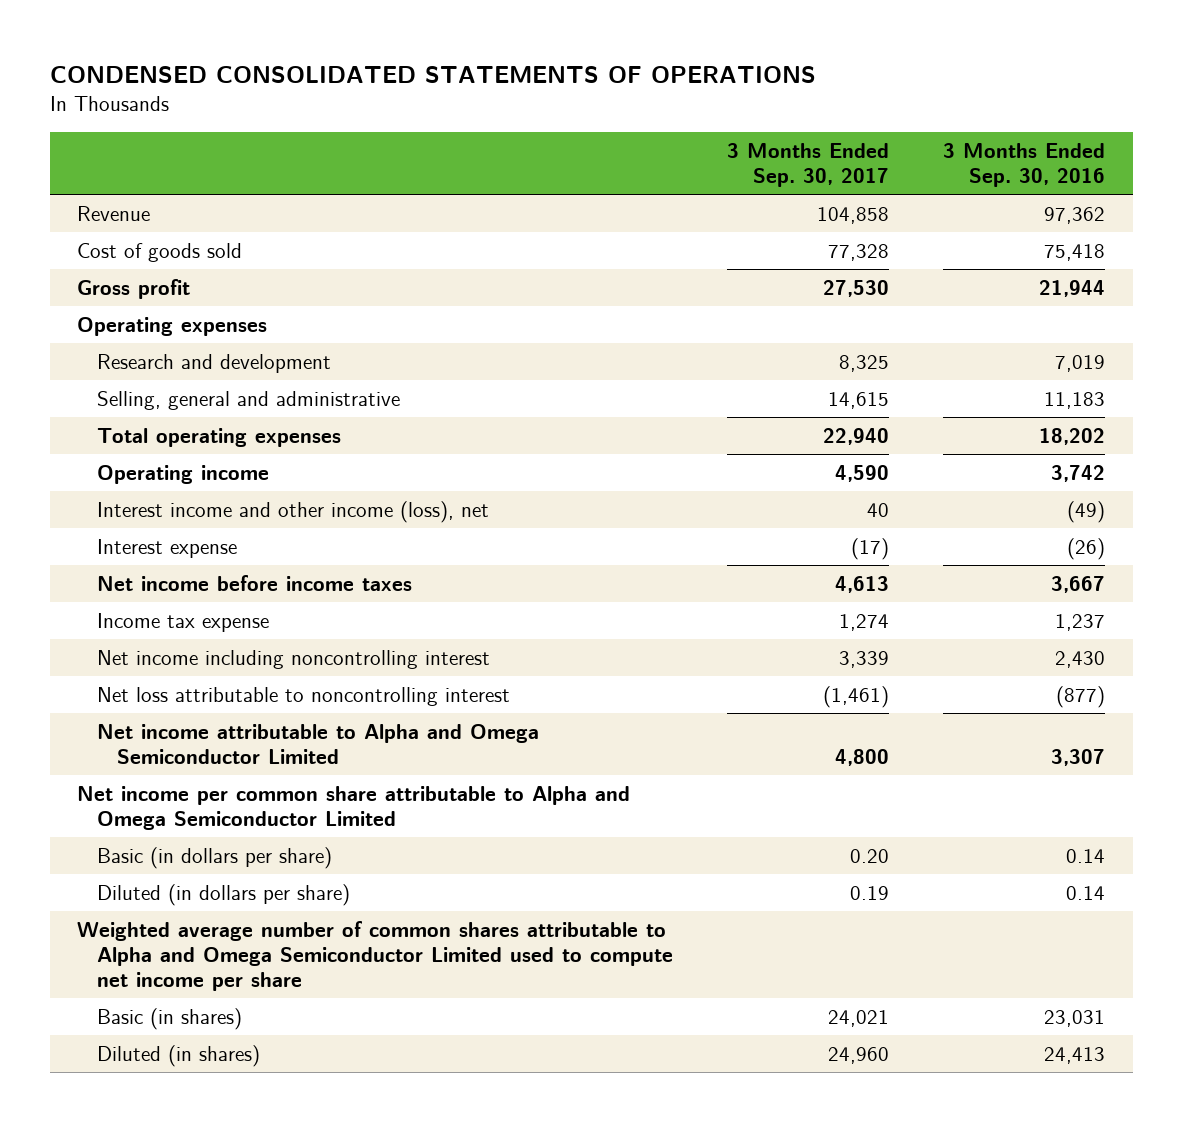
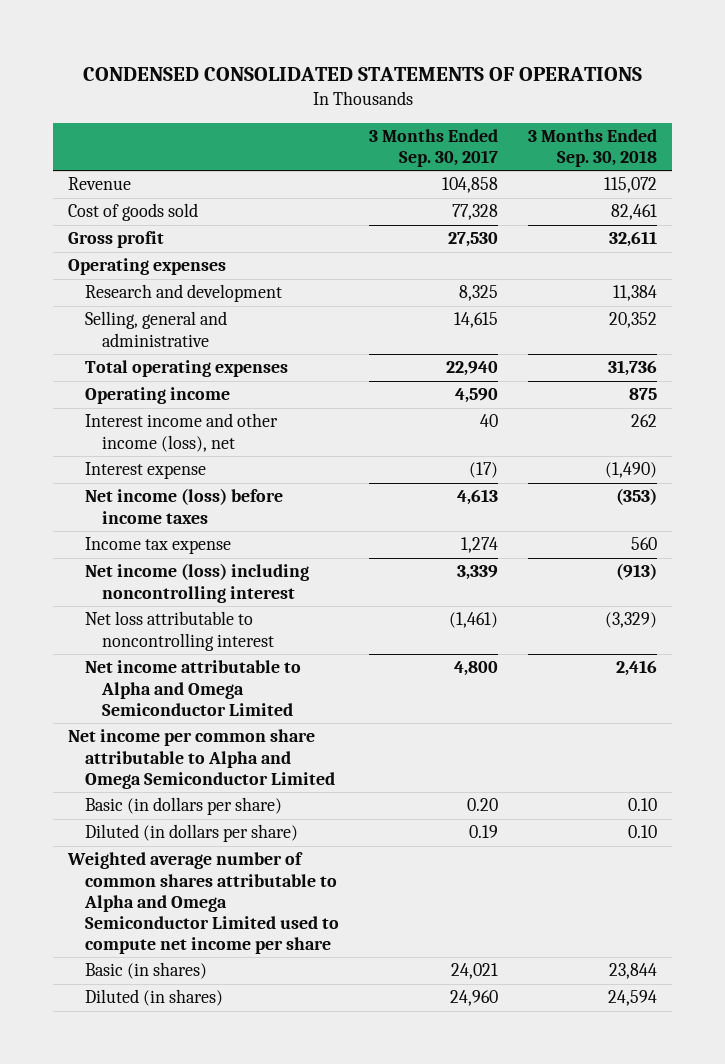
[943,142,1106,187] 3 Months Ended Sep. 30, 2016 -> none
none -> [528,129,658,168] 3 Months Ended Sep. 30, 2018
[97,574,413,591] Net income before income taxes -> [84,488,283,524] Net income (loss) before income taxes
[97,649,491,669] Net income including noncontrolling interest -> [84,563,309,603] Net income (loss) including noncontrolling interest

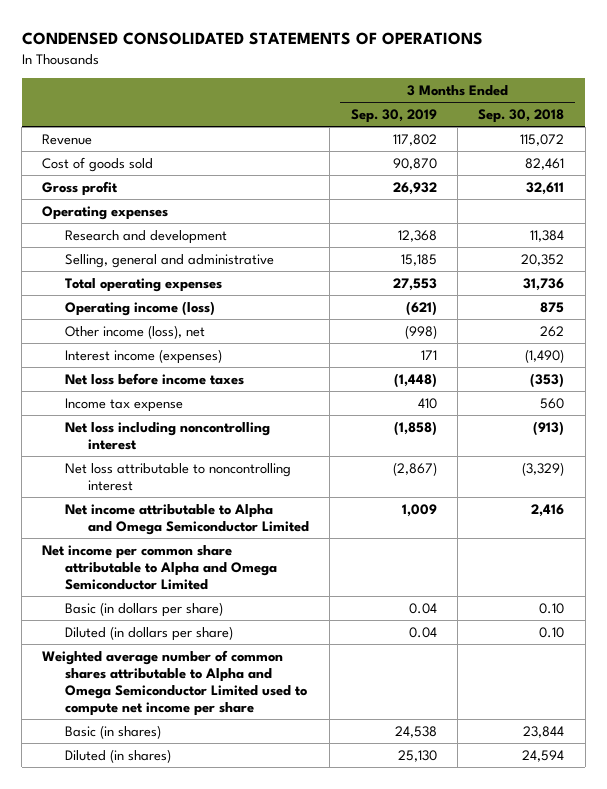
[368,129,498,168] 3 Months Ended Sep. 30, 2017 -> none
none -> [350,109,437,124] Sep. 30, 2019
[84,387,230,405] Operating income -> [65,300,216,316] Operating income (loss)
[84,413,278,452] Interest income and other income (loss), net -> [65,324,206,339] Other income (loss), net
[84,462,206,480] Interest expense -> [65,348,223,364] Interest income (expenses)
[84,488,283,524] Net income (loss) before income taxes -> [65,372,245,385] Net loss before income taxes
[84,563,309,603] Net income (loss) including noncontrolling interest -> [65,421,271,450] Net loss including noncontrolling interest

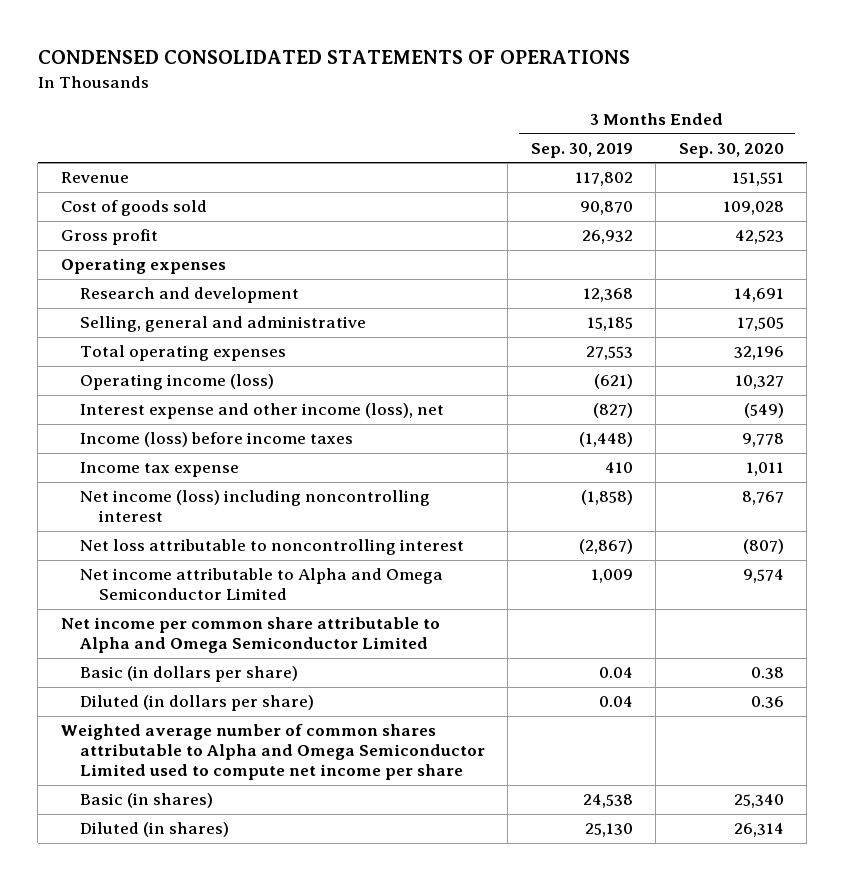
[478,109,565,124] Sep. 30, 2018 -> none
none -> [678,142,784,158] Sep. 30, 2020
[65,324,206,339] Other income (loss), net -> none
[65,348,223,364] Interest income (expenses) -> [79,403,444,420] Interest expense and other income (loss), net
[420,349,437,360] 171 -> [592,403,633,419] (827)
[65,372,245,385] Net loss before income taxes -> [79,432,353,448] Income (loss) before income taxes
[65,421,271,450] Net loss including noncontrolling interest -> [79,490,430,523] Net income (loss) including noncontrolling interest

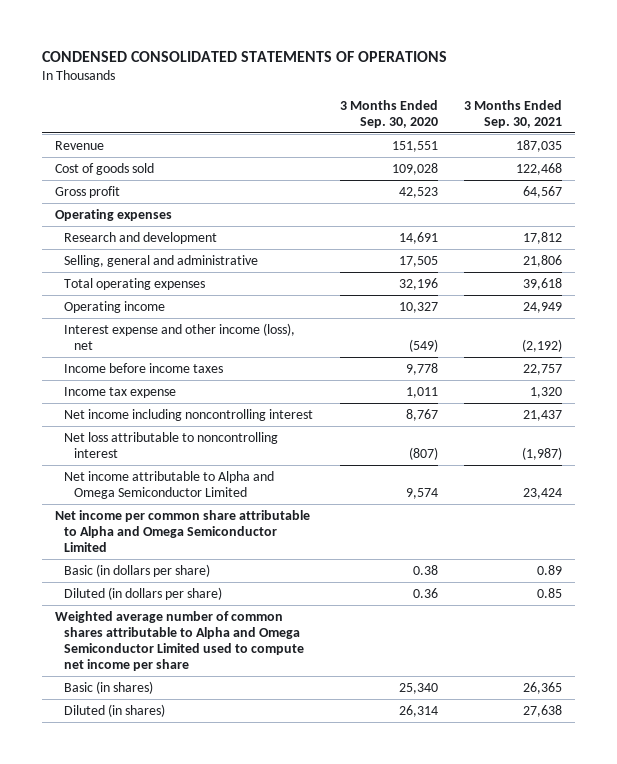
[530,142,633,158] Sep. 30, 2019 -> none
none -> [463,99,562,128] 3 Months Ended Sep. 30, 2021
[79,374,274,391] Operating income (loss) -> [64,300,166,313] Operating income
[79,432,353,448] Income (loss) before income taxes -> [64,362,224,373] Income before income taxes
[79,490,430,523] Net income (loss) including noncontrolling interest -> [64,408,314,421] Net income including noncontrolling interest

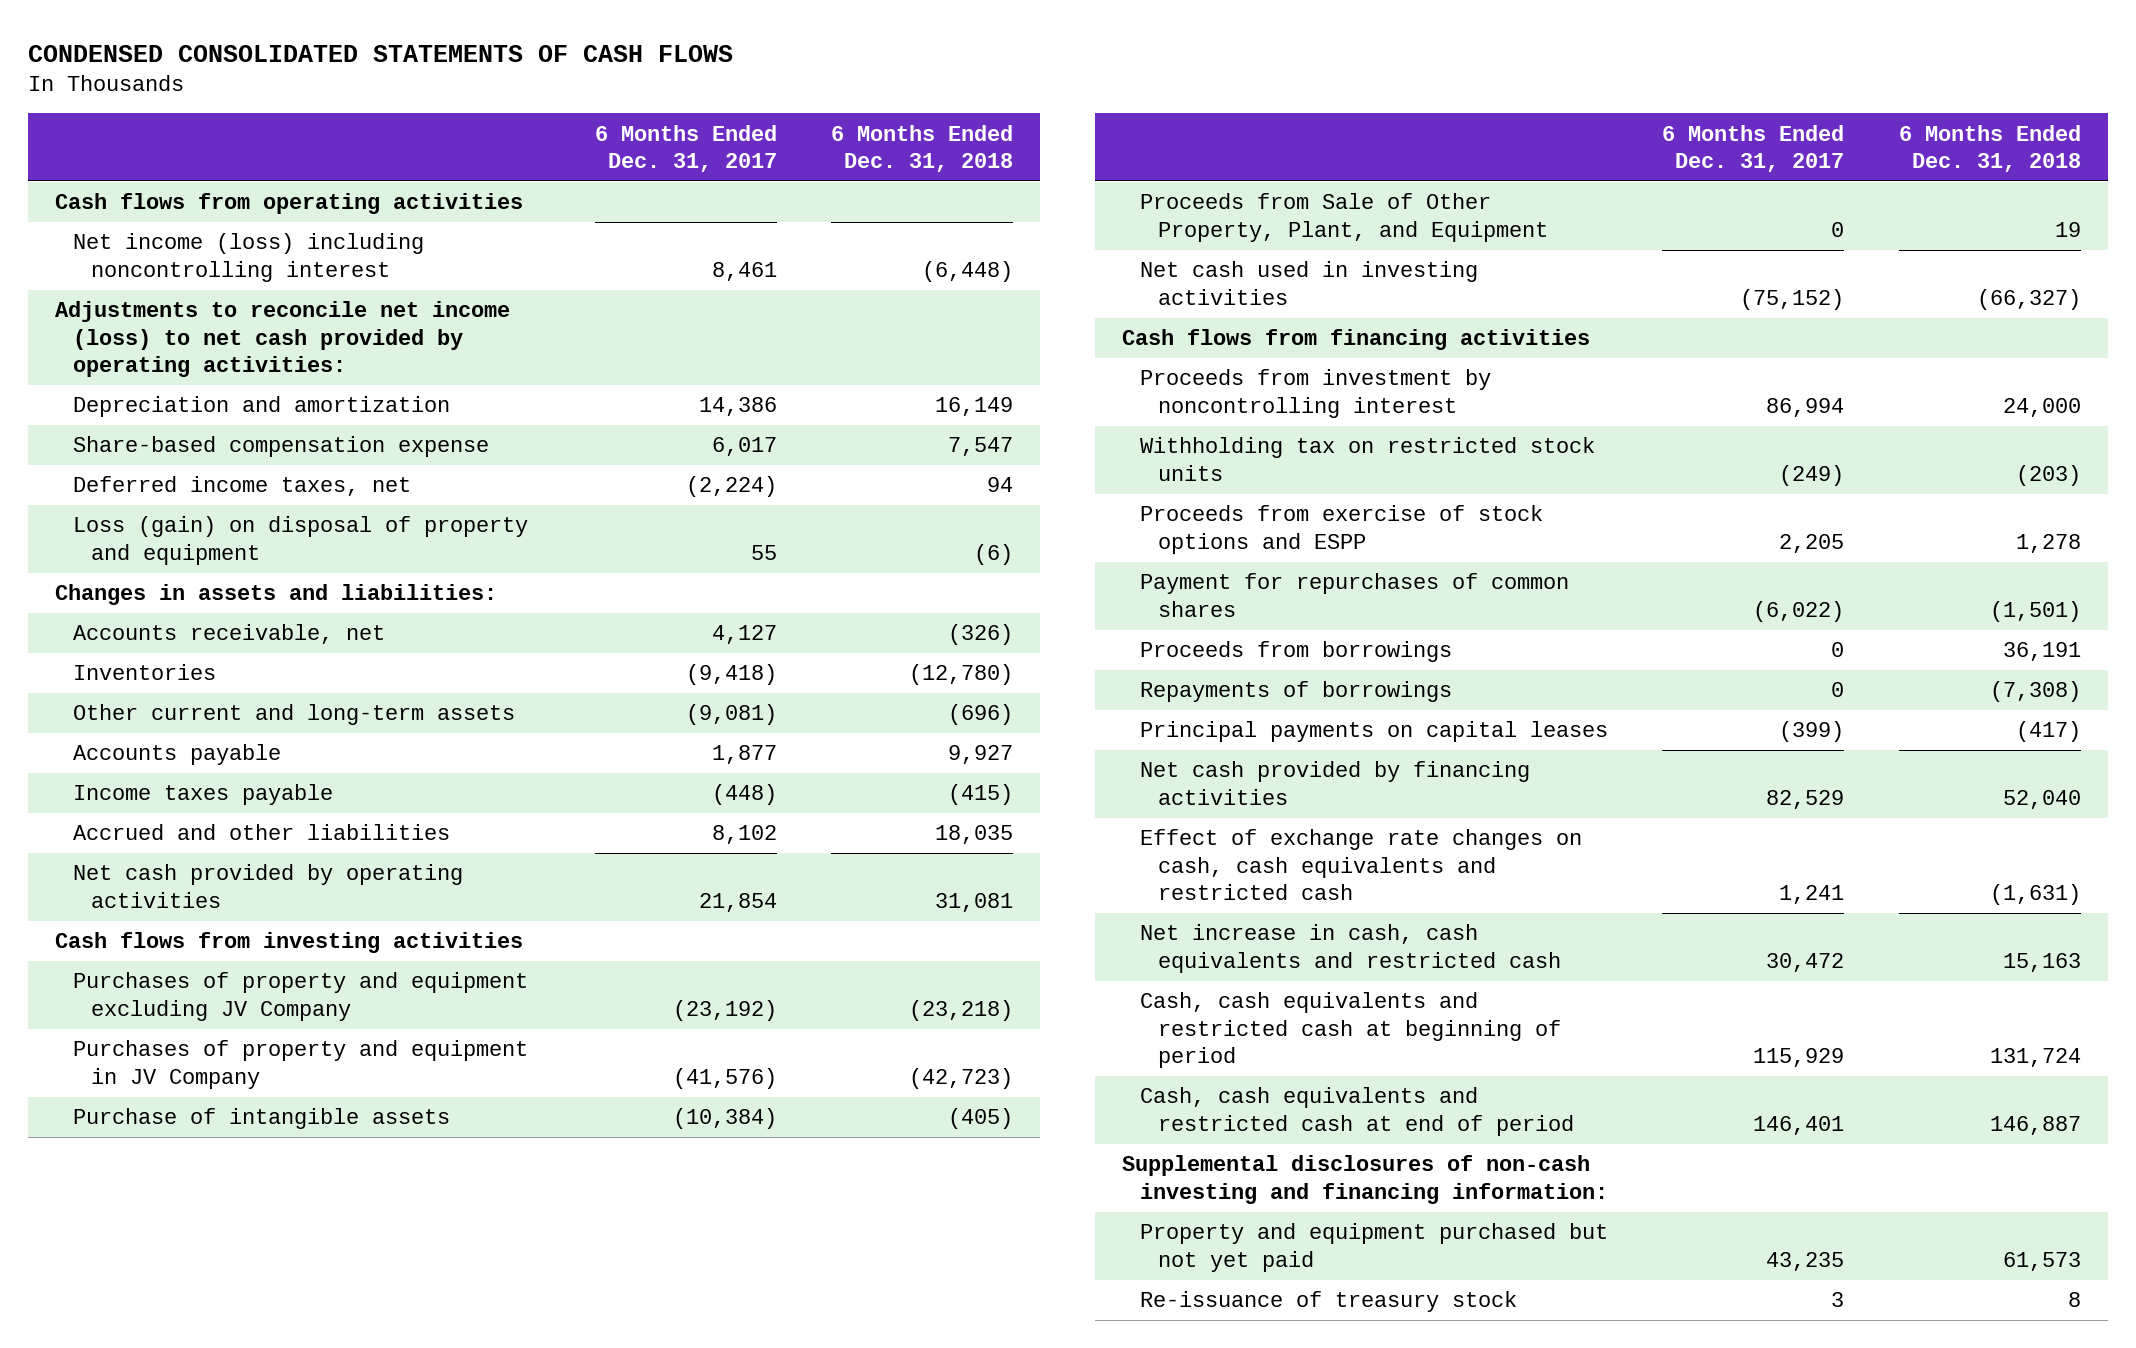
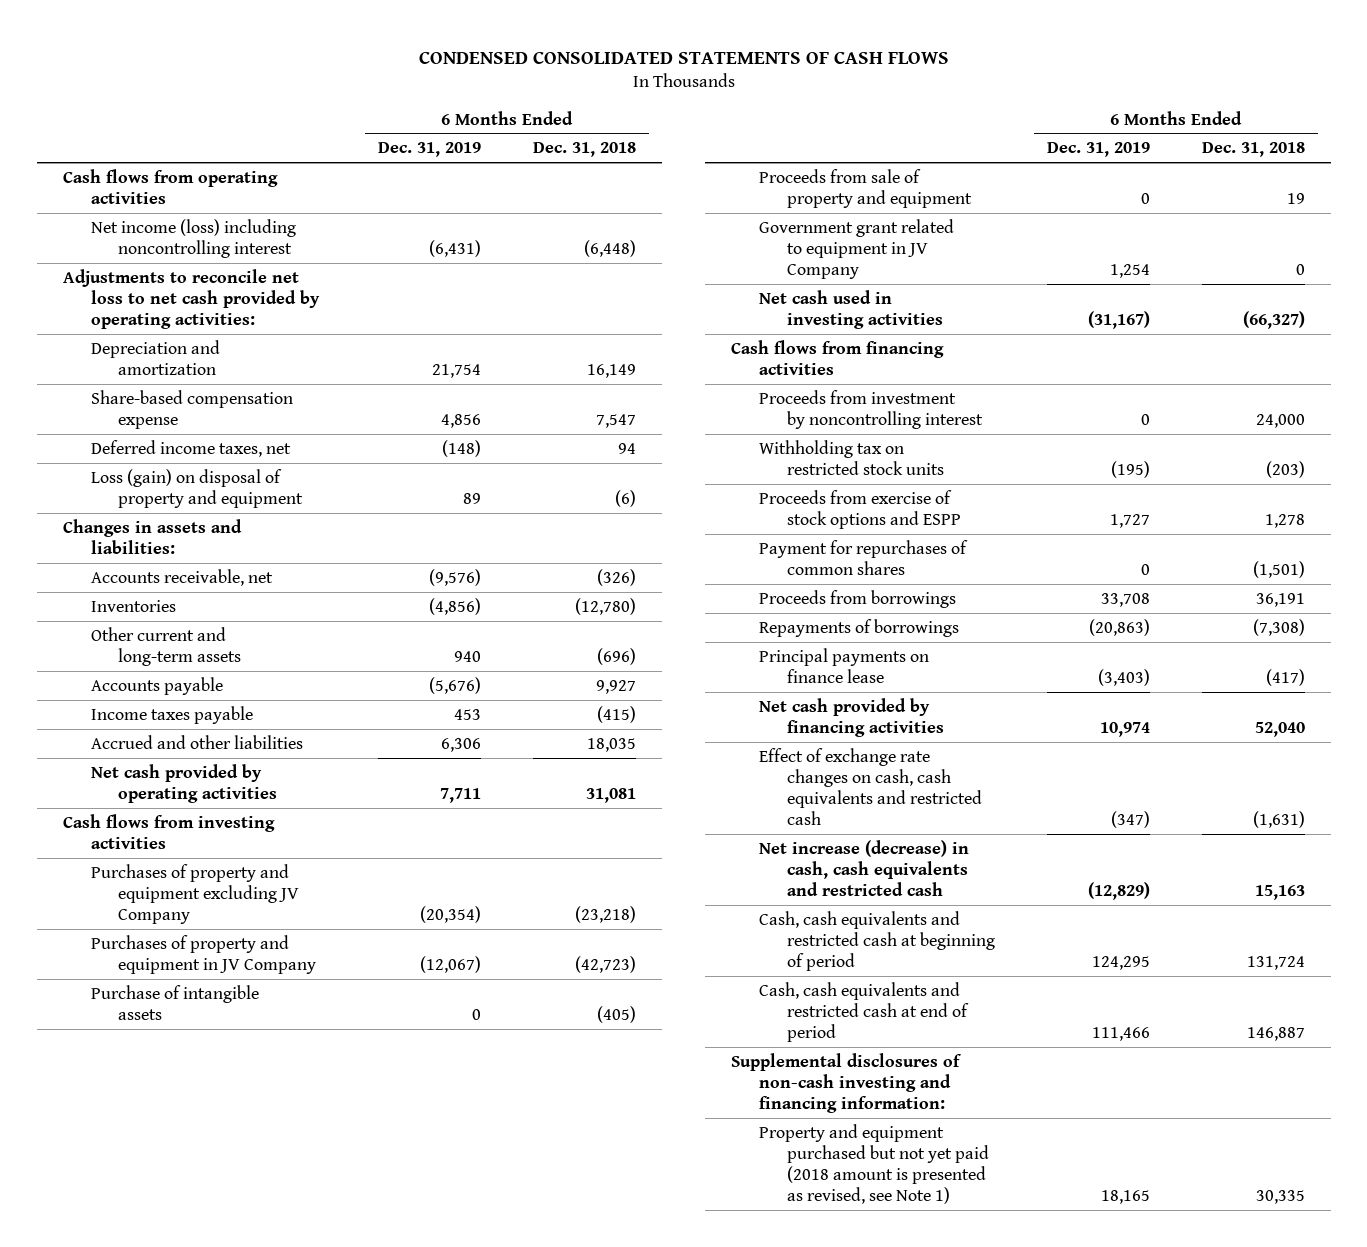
[595,124,778,172] 6 Months Ended Dec. 31, 2017 -> none
none -> [378,142,482,158] Dec. 31, 2019
[54,301,510,377] Adjustments to reconcile net income (loss) to net cash provided by operating activities: -> [62,268,320,329] Adjustments to reconcile net loss to net cash provided by operating activities:
[1140,193,1549,242] Proceeds from Sale of Other Property, Plant, and Equipment -> [759,168,972,208] Proceeds from sale of property and equipment
none -> [759,218,955,279] Government grant related to equipment in JV Company
[1140,721,1609,743] Principal payments on capital leases -> [759,647,930,683] Principal payments on finance lease
[1140,924,1562,973] Net increase in cash, cash equivalents and restricted cash -> [759,839,970,896] Net increase (decrease) in cash, cash equivalents and restricted cash
[1140,1291,1518,1313] Re-issuance of treasury stock -> none
[1140,1223,1609,1272] Property and equipment purchased but not yet paid -> [759,1123,989,1204] Property and equipment purchased but not yet paid (2018 amount is presented as revised, see Note 1)
[2002,1251,2081,1271] 61,573 -> [1255,1189,1305,1204] 30,335

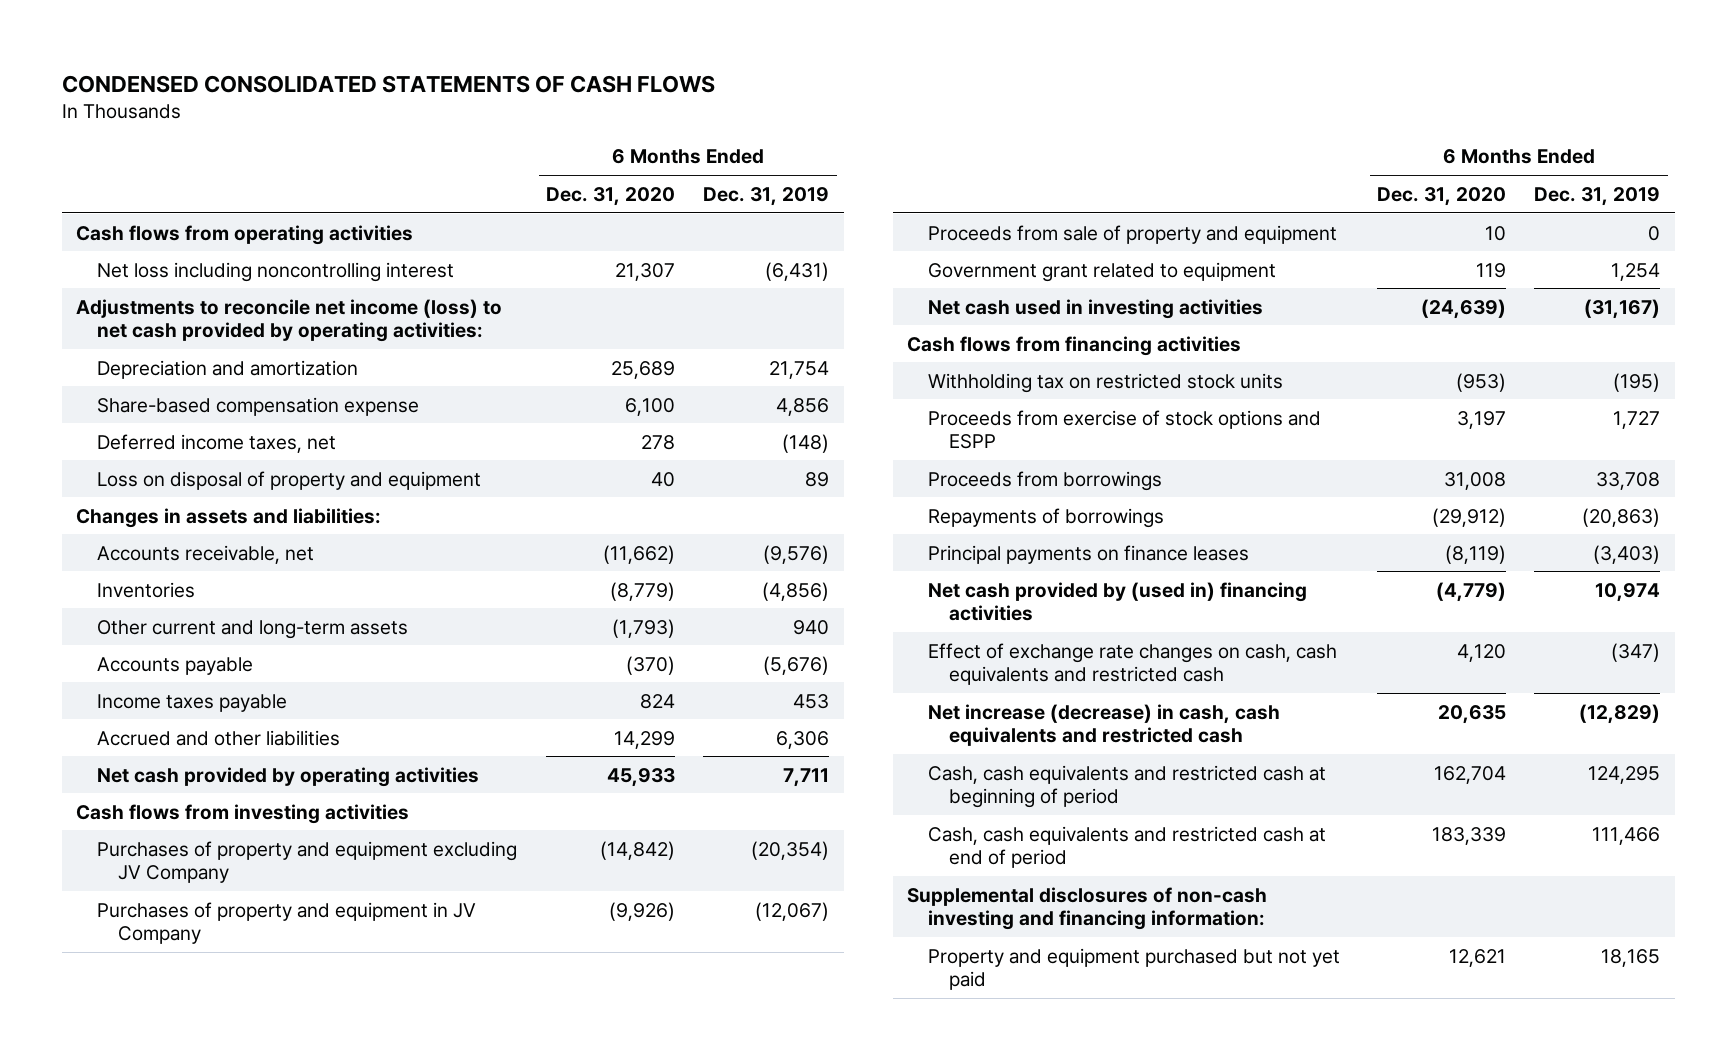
[533,142,637,158] Dec. 31, 2018 -> none
none -> [545,186,675,206] Dec. 31, 2020
[90,218,296,258] Net income (loss) including noncontrolling interest -> [97,261,455,282] Net loss including noncontrolling interest
[62,268,320,329] Adjustments to reconcile net loss to net cash provided by operating activities: -> [75,298,502,342] Adjustments to reconcile net income (loss) to net cash provided by operating activities:
[90,468,304,508] Loss (gain) on disposal of property and equipment -> [97,470,482,490] Loss on disposal of property and equipment
[90,984,259,1020] Purchase of intangible assets -> none
[759,218,955,279] Government grant related to equipment in JV Company -> [928,261,1277,282] Government grant related to equipment
[759,389,983,429] Proceeds from investment by noncontrolling interest -> none
[759,539,969,575] Payment for repurchases of common shares -> none
[759,647,930,683] Principal payments on finance lease -> [928,544,1250,564] Principal payments on finance leases
[759,697,944,737] Net cash provided by financing activities -> [928,581,1308,621] Net cash provided by (used in) financing activities
[759,1123,989,1204] Property and equipment purchased but not yet paid (2018 amount is presented as revised, see Note 1) -> [928,947,1341,990] Property and equipment purchased but not yet paid

